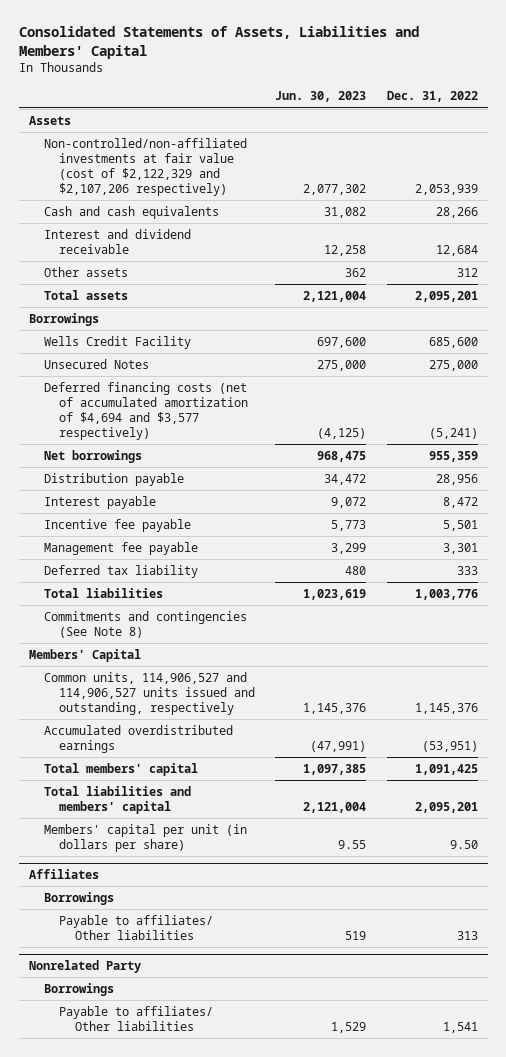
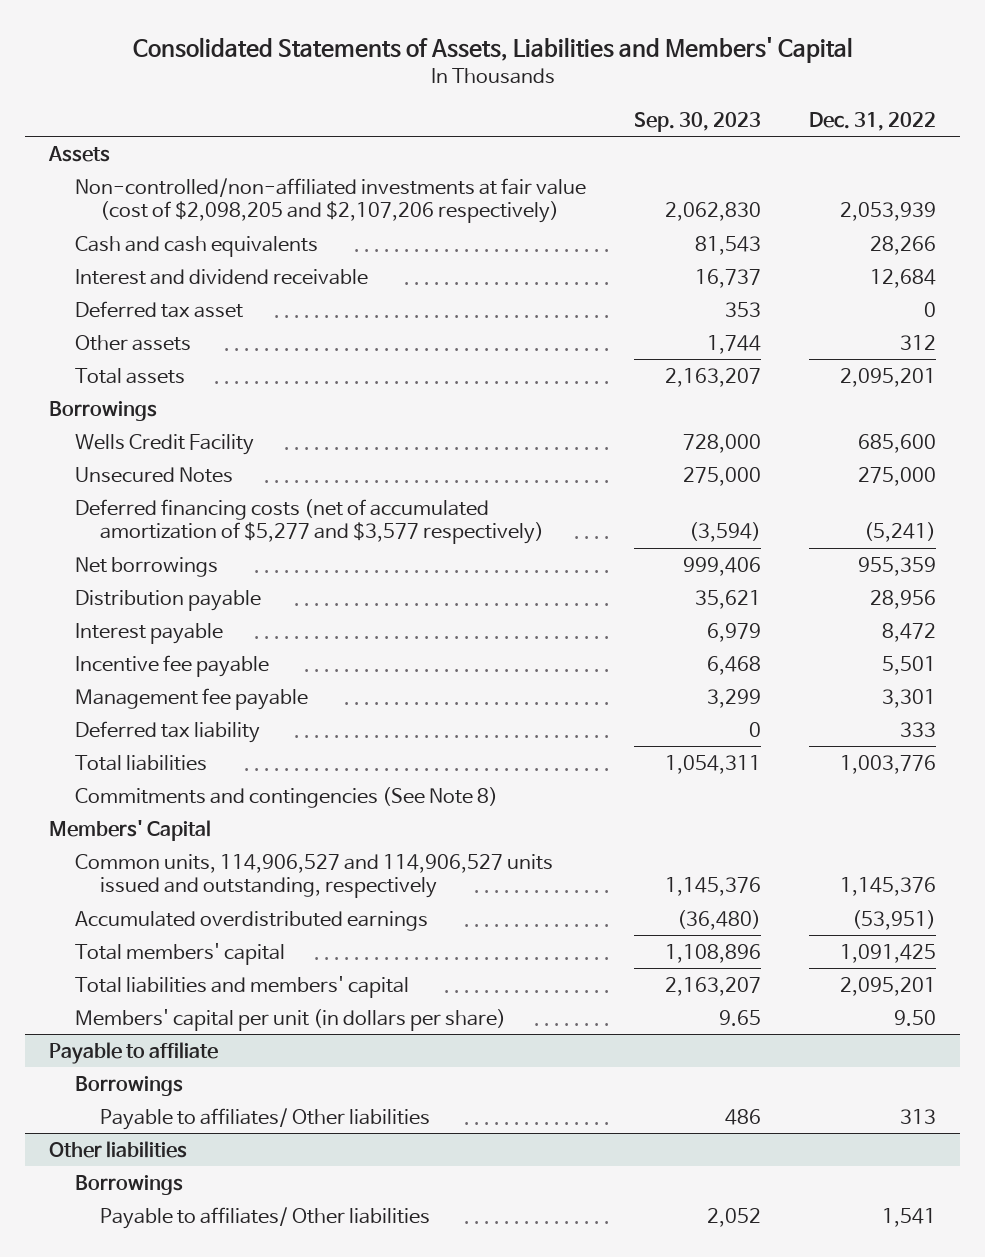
[275,91,367,103] Jun. 30, 2023 -> none
none -> [633,111,761,132] Sep. 30, 2023
[44,137,248,196] Non-controlled/non-affiliated investments at fair value (cost of $2,122,329 and $2,107,206 respectively) -> [74,177,586,224] Non-controlled/non-affiliated investments at fair value (cost of $2,098,205 and $2,107,206 respectively)
none -> [74,300,243,318] Deferred tax asset
[44,381,249,440] Deferred financing costs (net of accumulated amortization of $4,694 and $3,577 respectively) -> [74,498,544,545] Deferred financing costs (net of accumulated amortization of $5,277 and $3,577 respectively)
[28,869,99,880] Affiliates -> [49,1041,219,1064] Payable to affiliate
[28,960,141,974] Nonrelated Party -> [49,1140,188,1158] Other liabilities

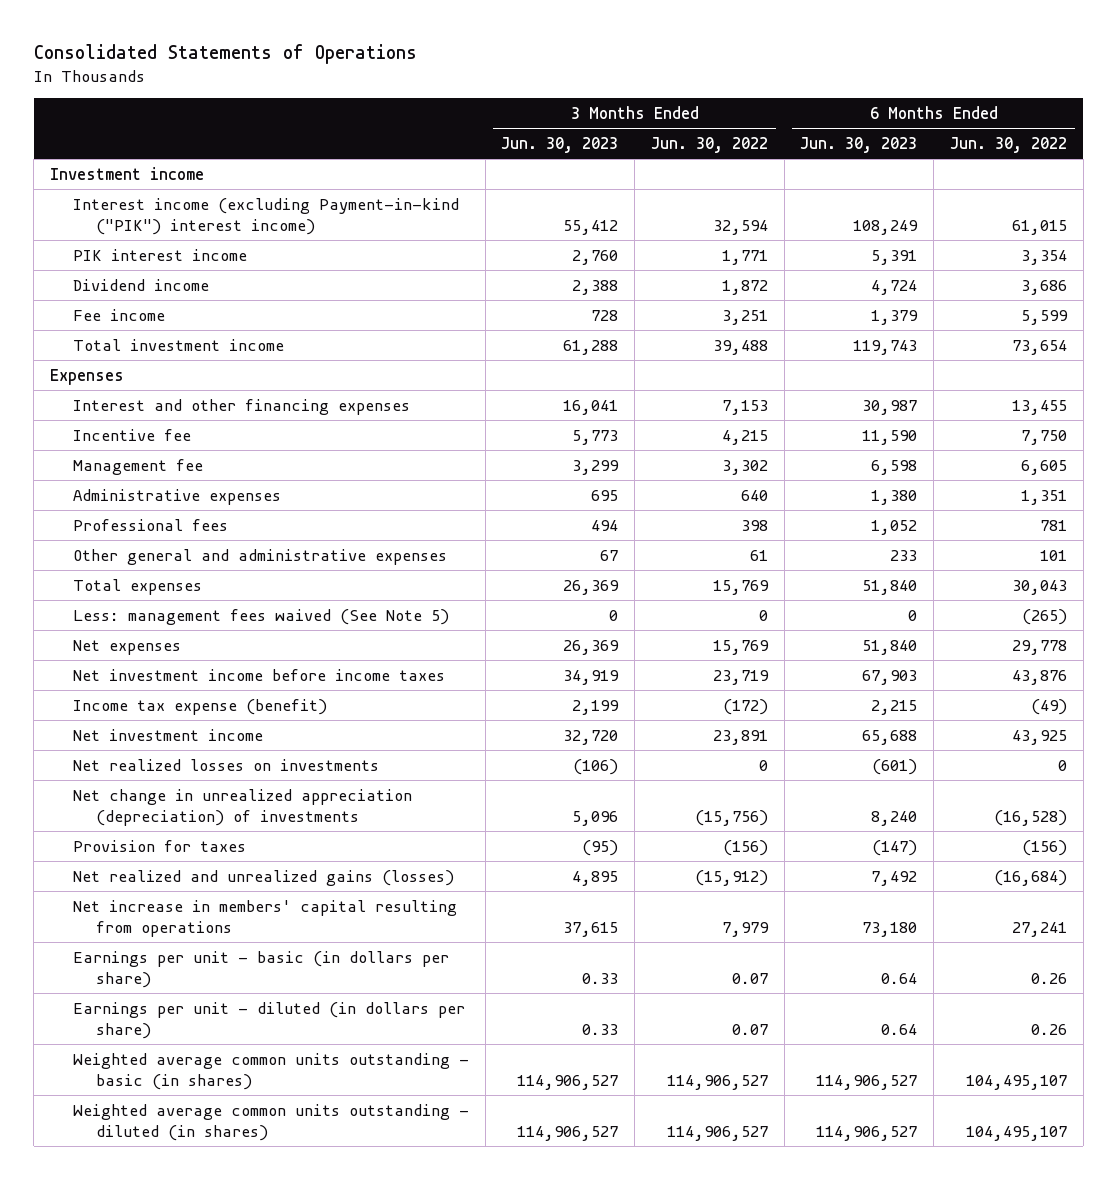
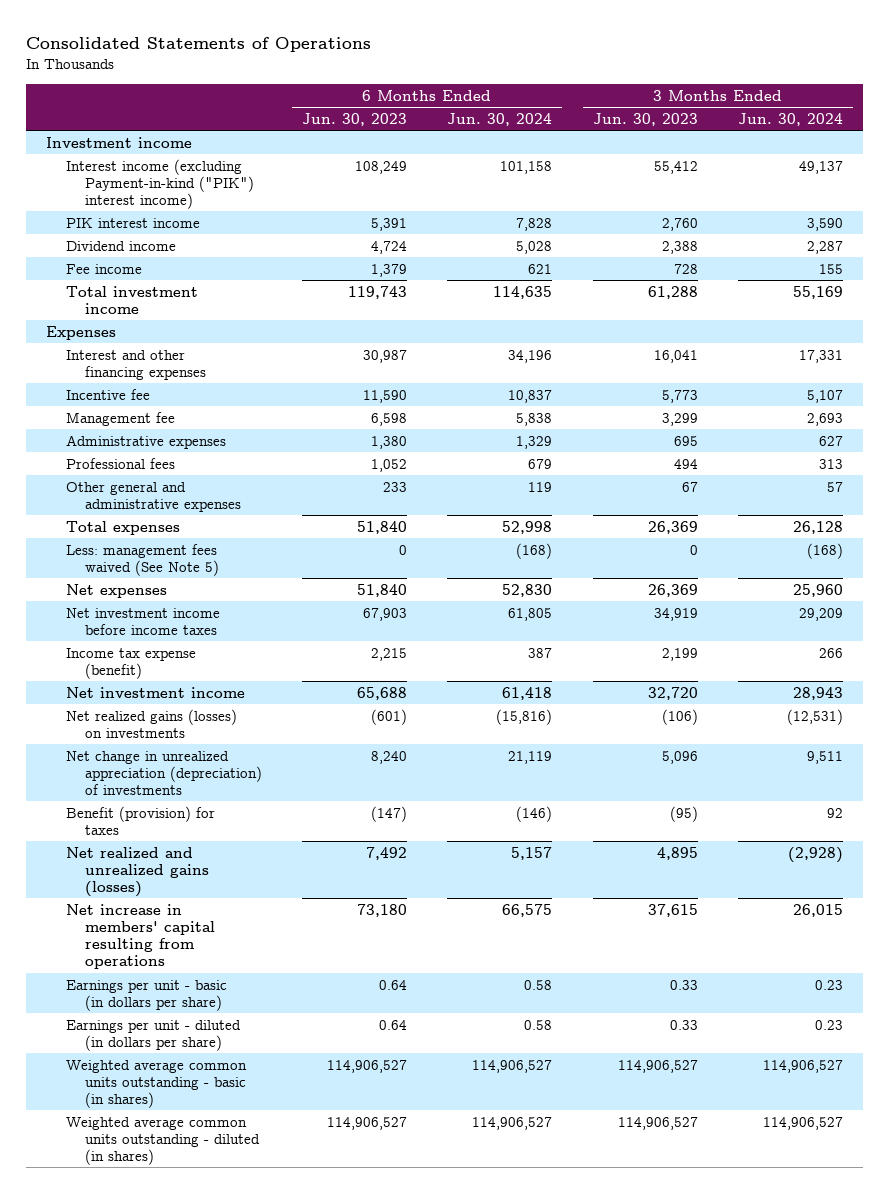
[650,136,768,153] Jun. 30, 2022 -> none
[950,136,1068,153] Jun. 30, 2022 -> none
none -> [447,112,553,126] Jun. 30, 2024
none -> [737,112,843,126] Jun. 30, 2024
[72,758,379,771] Net realized losses on investments -> [65,708,237,738] Net realized gains (losses) on investments
[72,839,246,852] Provision for taxes -> [65,805,215,835] Benefit (provision) for taxes

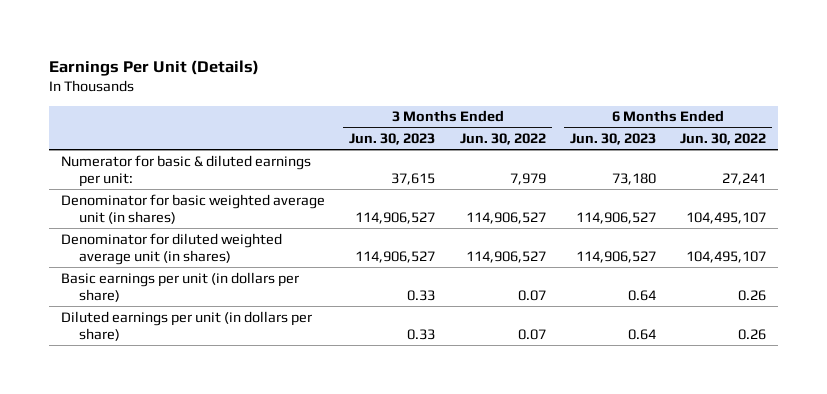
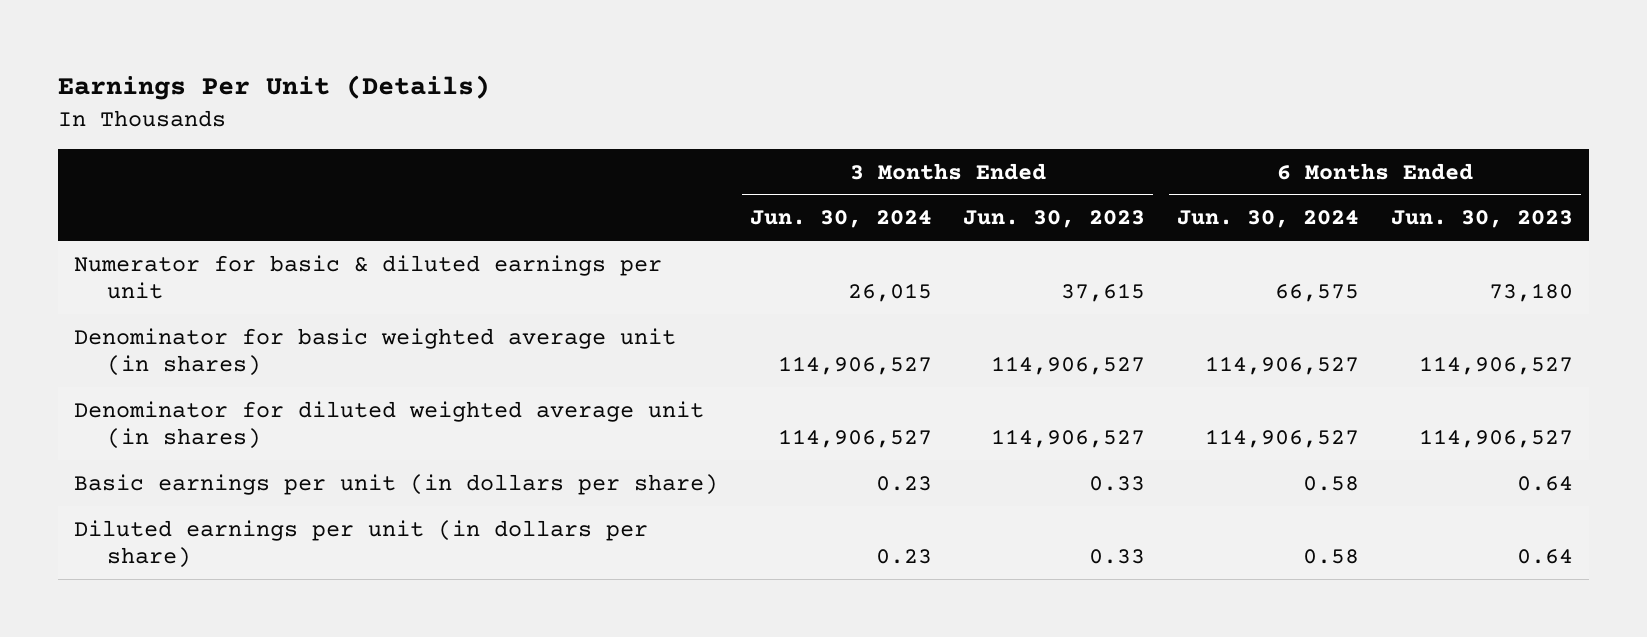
[459,133,546,146] Jun. 30, 2022 -> none
[680,133,767,146] Jun. 30, 2022 -> none
none -> [749,210,932,229] Jun. 30, 2024
none -> [1177,210,1360,229] Jun. 30, 2024
[61,154,312,187] Numerator for basic & diluted earnings per unit: -> [73,254,662,300] Numerator for basic & diluted earnings per unit

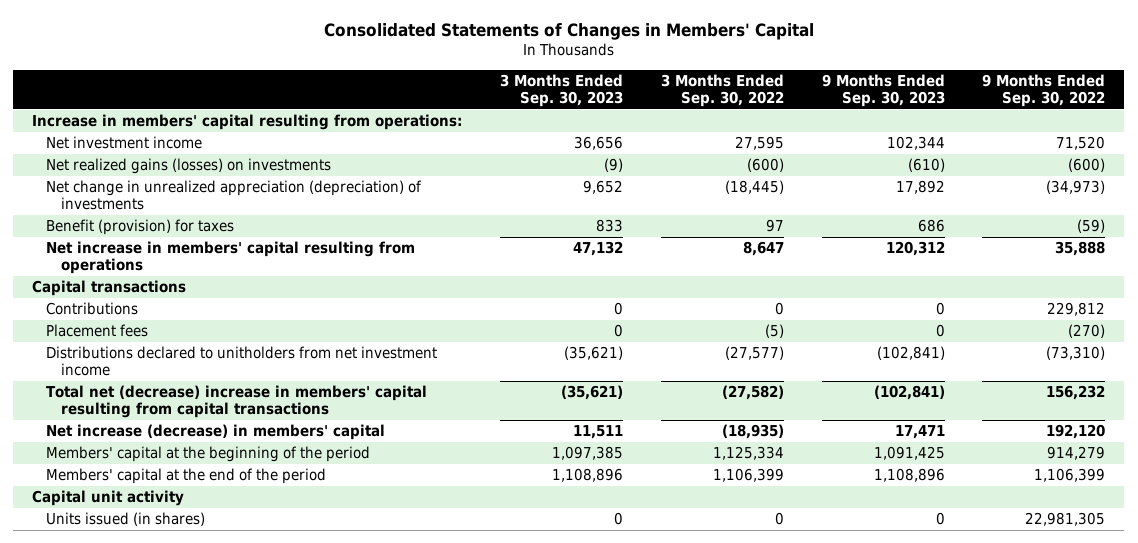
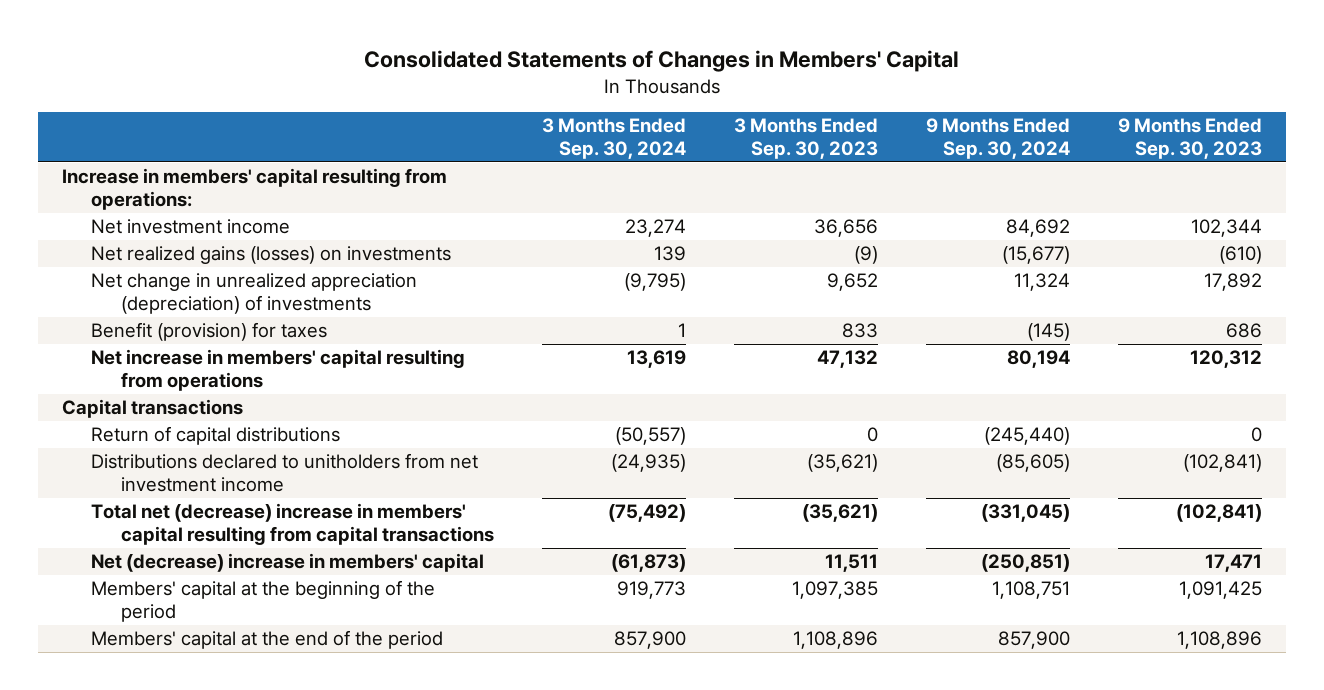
[660,74,784,108] 3 Months Ended Sep. 30, 2022 -> none
[982,74,1106,108] 9 Months Ended Sep. 30, 2022 -> none
none -> [541,118,686,160] 3 Months Ended Sep. 30, 2024
none -> [926,118,1071,160] 9 Months Ended Sep. 30, 2024
[46,302,139,316] Contributions -> none
[46,324,149,338] Placement fees -> none
none -> [91,426,341,446] Return of capital distributions
[46,424,386,441] Net increase (decrease) in members' capital -> [91,553,485,573] Net (decrease) increase in members' capital
[32,490,185,507] Capital unit activity -> none
[46,512,206,527] Units issued (in shares) -> none

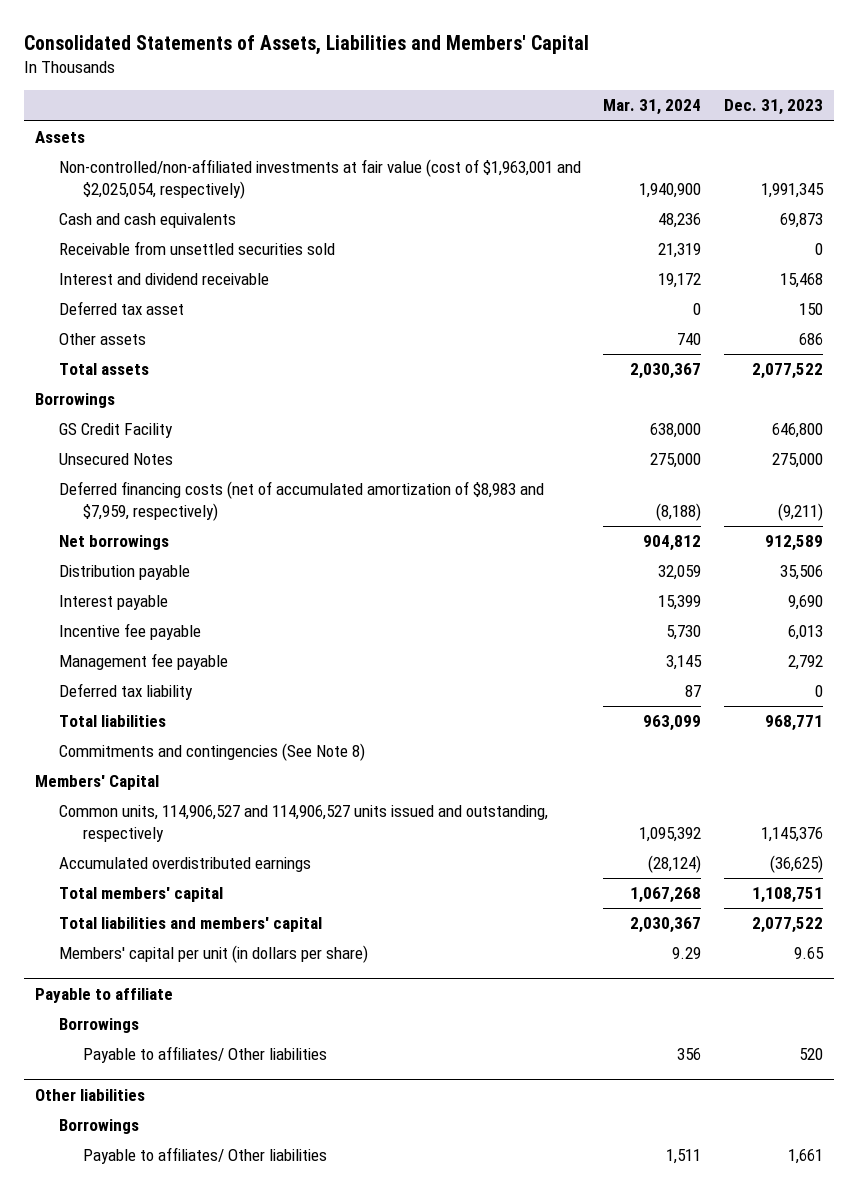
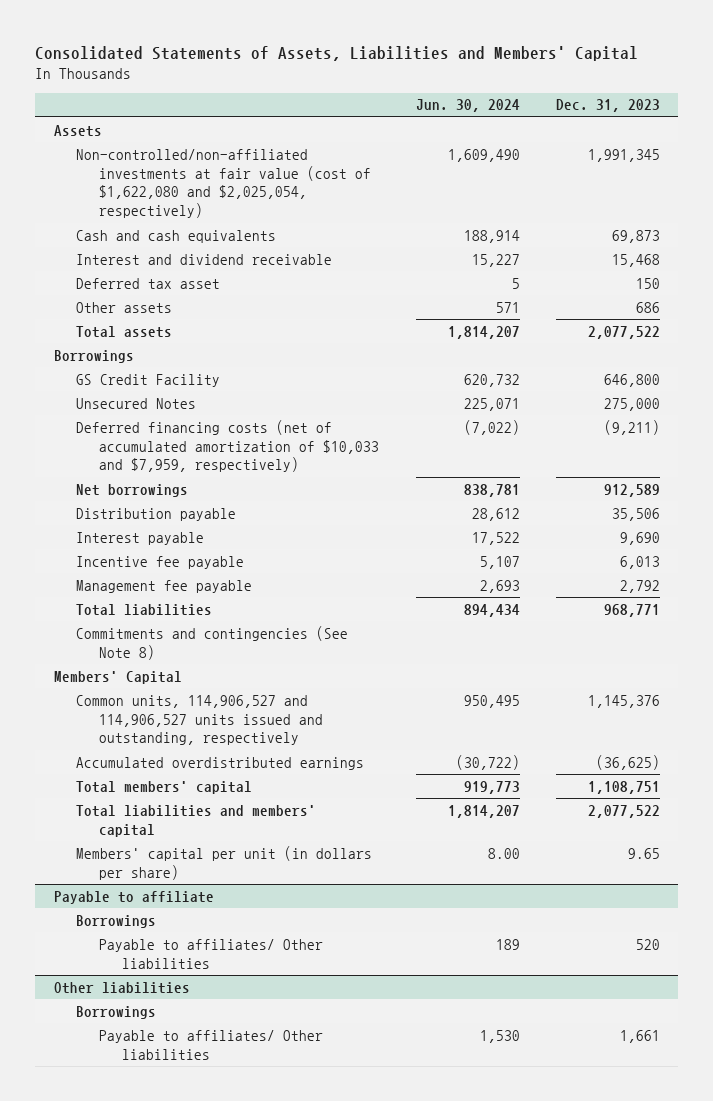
[603,99,702,116] Mar. 31, 2024 -> none
none -> [415,99,520,113] Jun. 30, 2024
[59,159,582,200] Non-controlled/non-affiliated investments at fair value (cost of $1,963,001 and $2,025,054, respectively) -> [76,148,372,219] Non-controlled/non-affiliated investments at fair value (cost of $1,622,080 and $2,025,054, respectively)
[59,241,336,256] Receivable from unsettled securities sold -> none
[59,481,545,522] Deferred financing costs (net of accumulated amortization of $8,983 and $7,959, respectively) -> [76,419,380,473] Deferred financing costs (net of accumulated amortization of $10,033 and $7,959, respectively)
[59,683,194,701] Deferred tax liability -> none

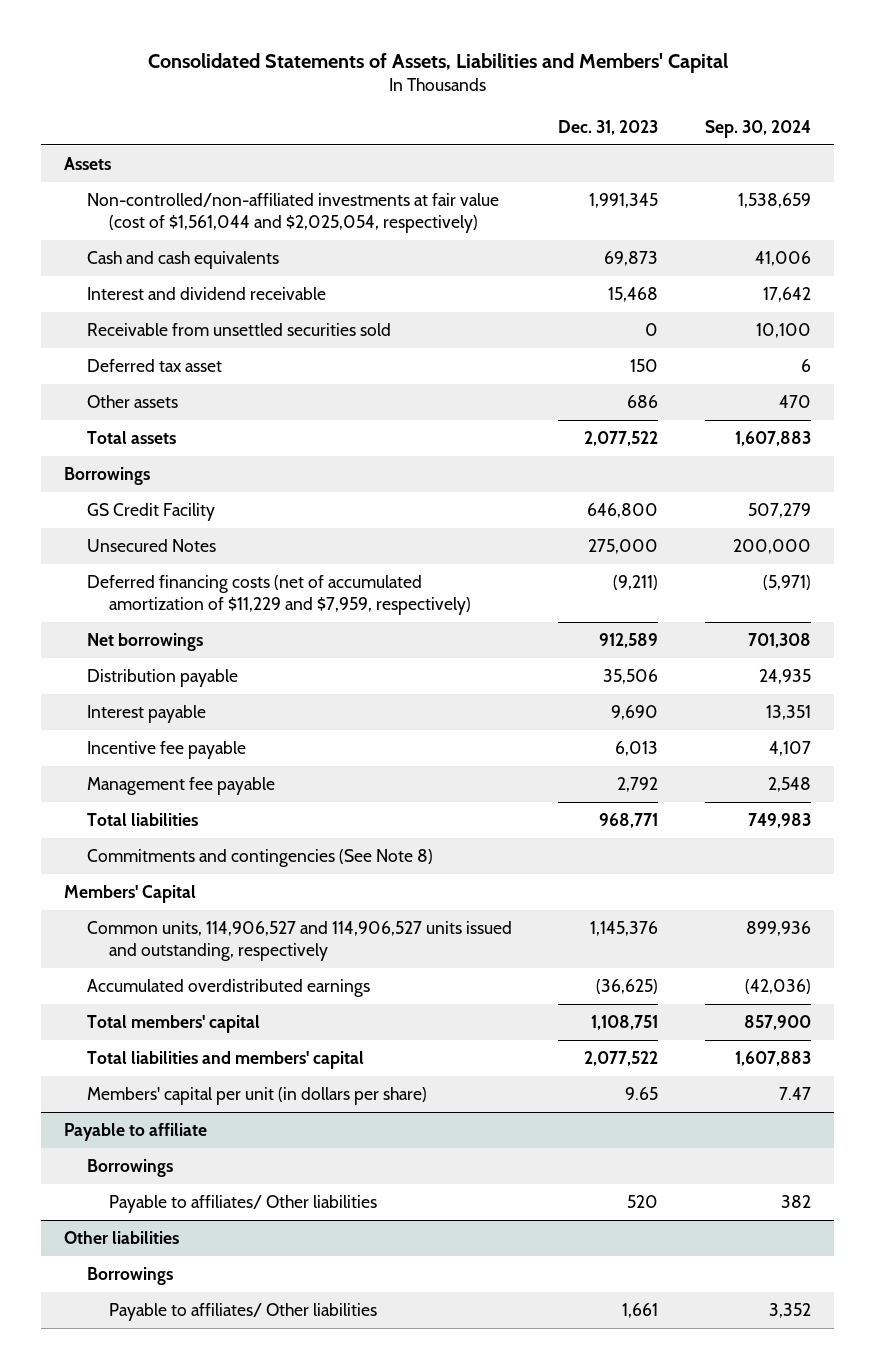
[415,99,520,113] Jun. 30, 2024 -> none
none -> [704,119,811,138] Sep. 30, 2024
[76,148,372,219] Non-controlled/non-affiliated investments at fair value (cost of $1,622,080 and $2,025,054, respectively) -> [86,193,499,234] Non-controlled/non-affiliated investments at fair value (cost of $1,561,044 and $2,025,054, respectively)
none -> [86,323,391,337] Receivable from unsettled securities sold
[76,419,380,473] Deferred financing costs (net of accumulated amortization of $10,033 and $7,959, respectively) -> [86,575,472,616] Deferred financing costs (net of accumulated amortization of $11,229 and $7,959, respectively)

